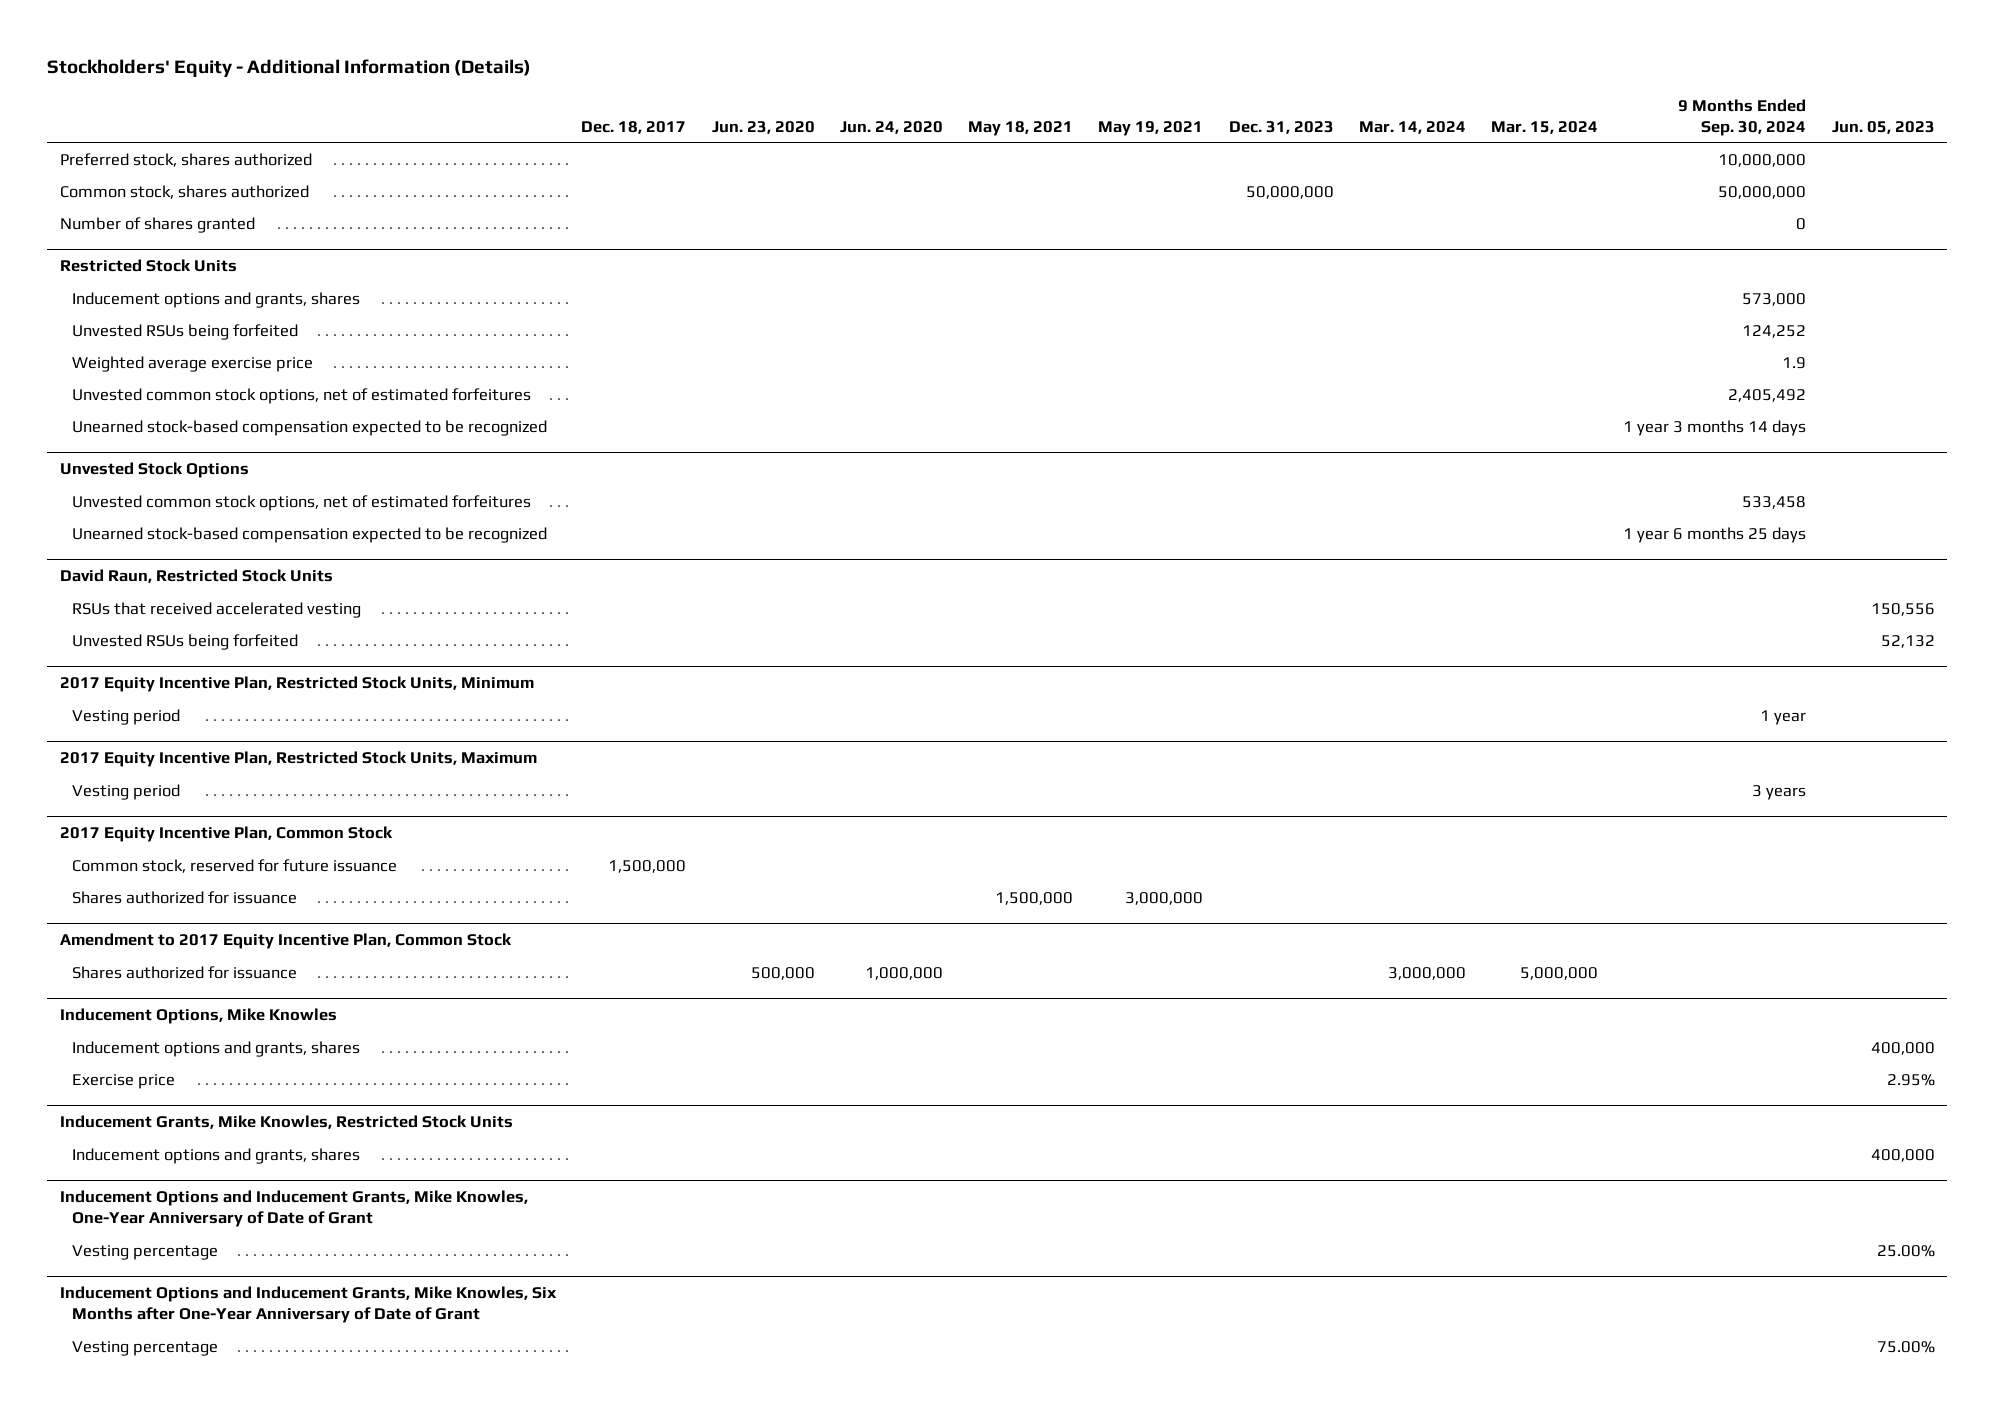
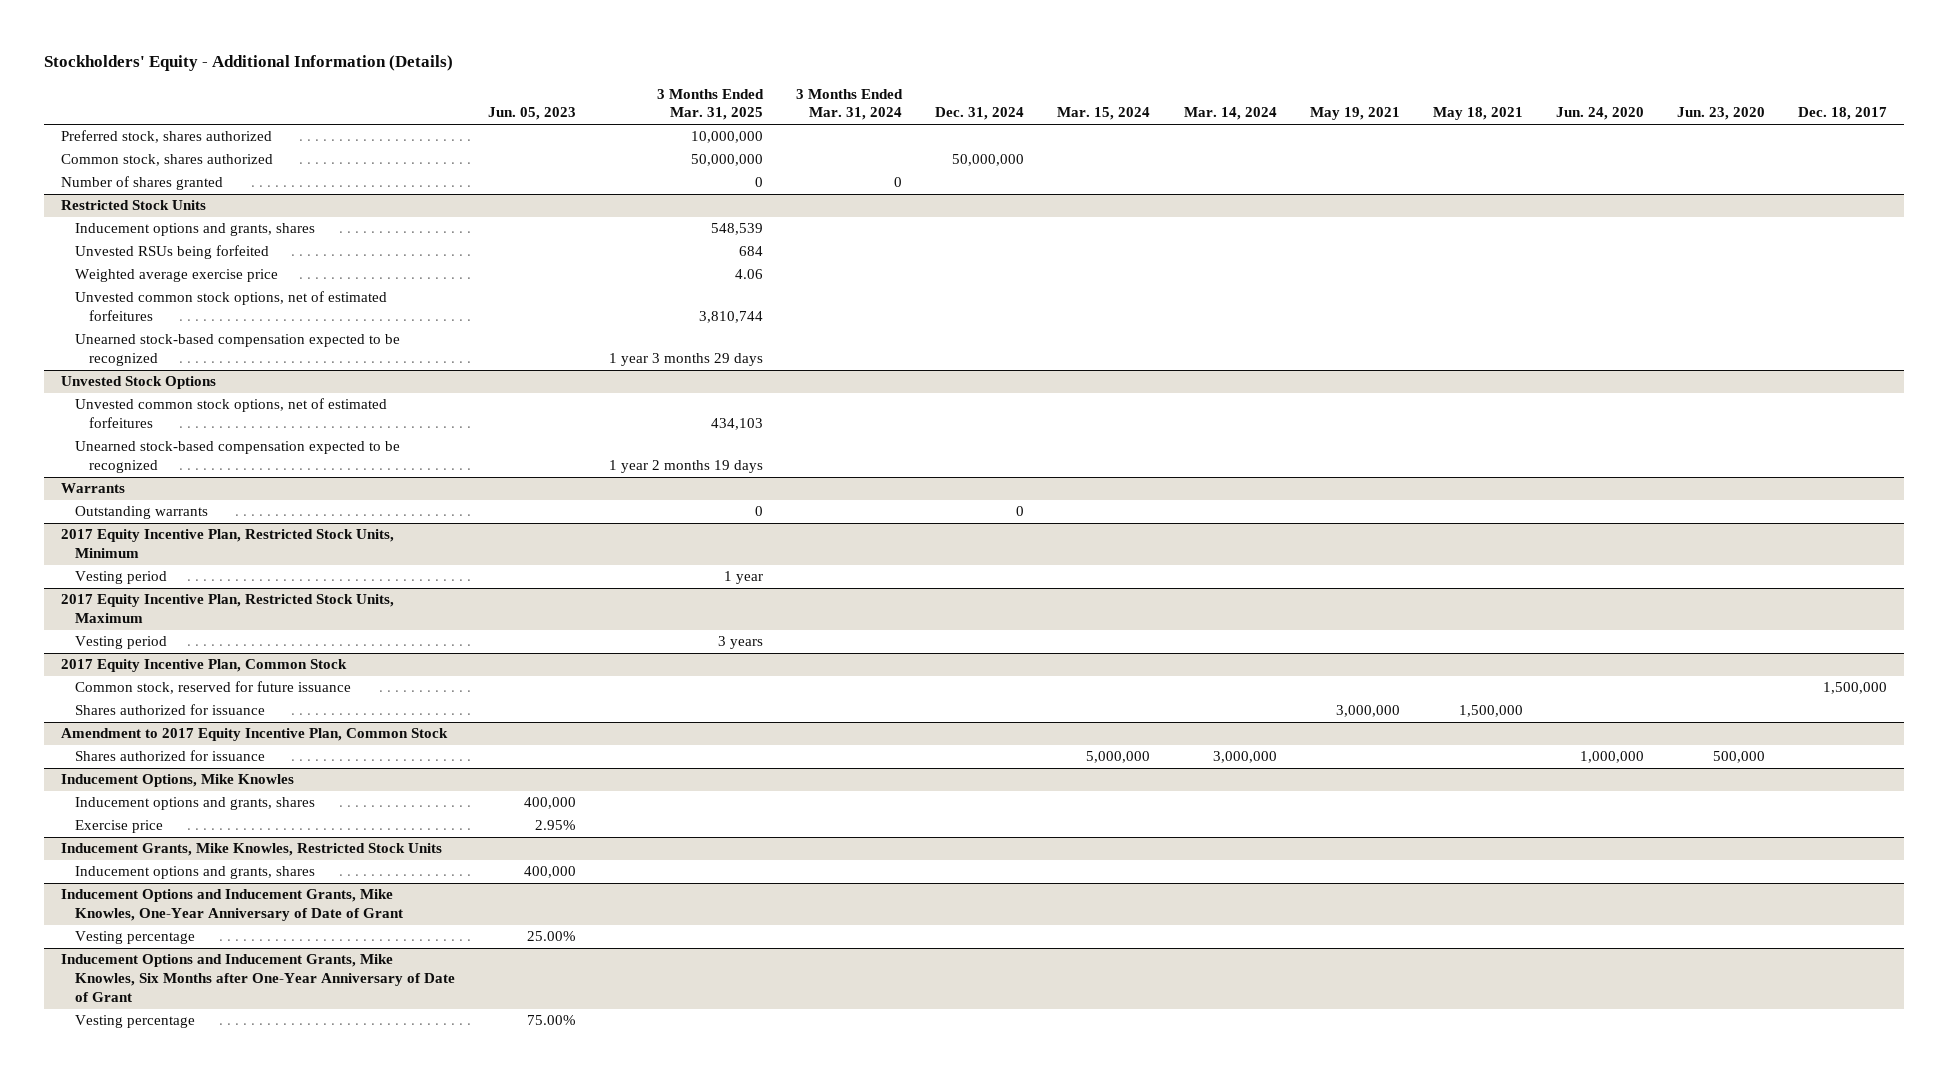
[1228,120,1334,134] Dec. 31, 2023 -> none
[1678,98,1807,136] 9 Months Ended Sep. 30, 2024 -> none
none -> [657,88,765,121] 3 Months Ended Mar. 31, 2025
none -> [796,88,904,121] 3 Months Ended Mar. 31, 2024
none -> [935,107,1025,121] Dec. 31, 2024
[59,568,333,583] David Raun, Restricted Stock Units -> none
[72,601,362,618] RSUs that received accelerated vesting -> none
[72,633,299,650] Unvested RSUs being forfeited -> none
none -> [60,483,125,494] Warrants
none -> [74,506,208,520] Outstanding warrants

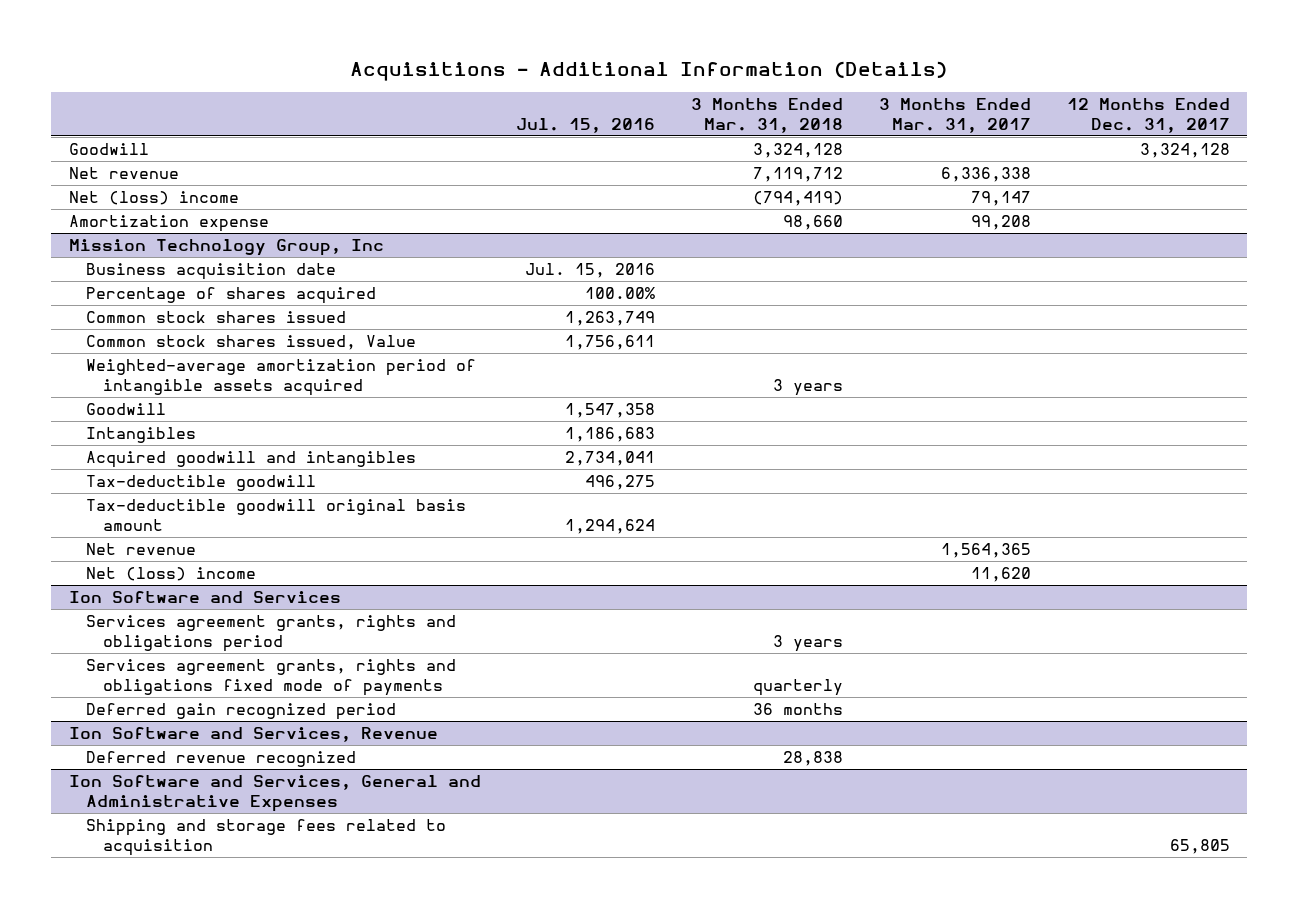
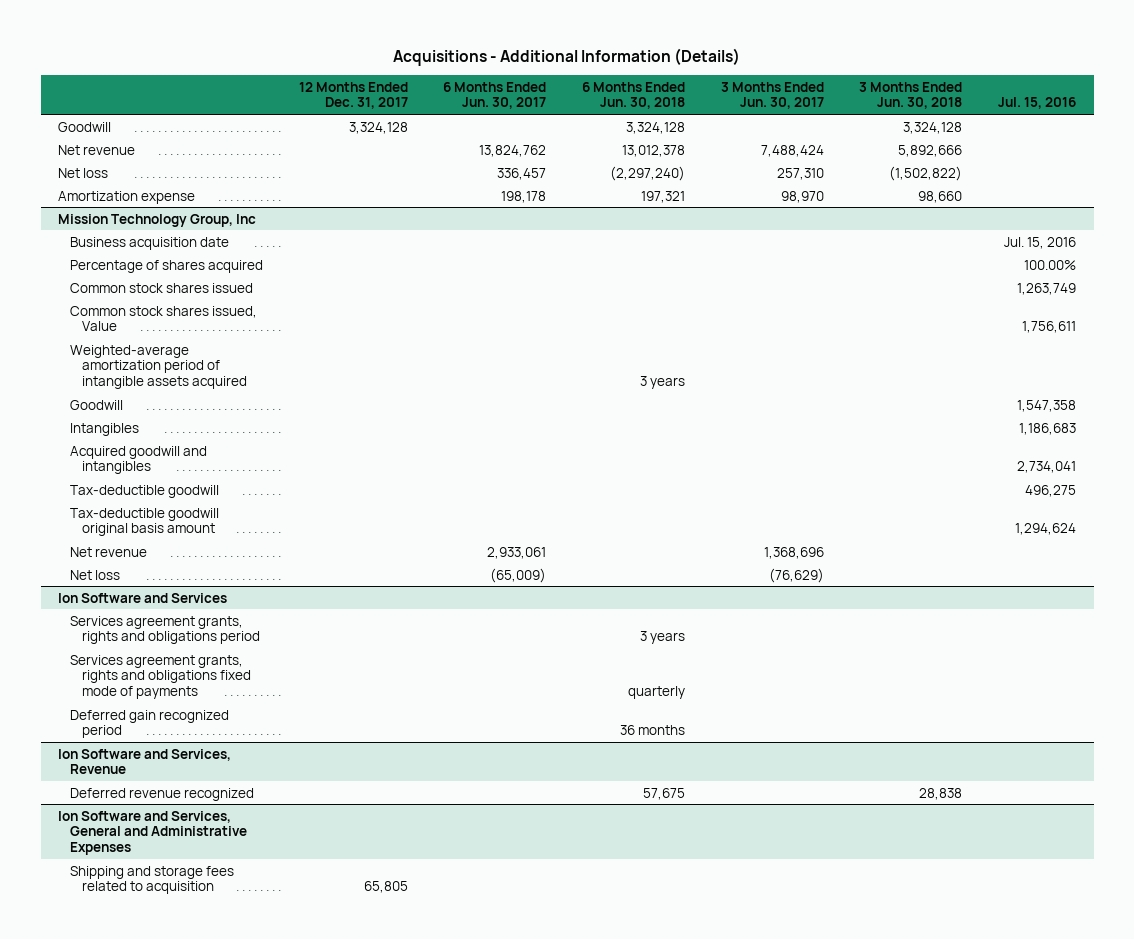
[691,98,844,133] 3 Months Ended Mar. 31, 2018 -> none
[878,98,1031,133] 3 Months Ended Mar. 31, 2017 -> none
none -> [443,81,547,110] 6 Months Ended Jun. 30, 2017
none -> [581,81,685,110] 6 Months Ended Jun. 30, 2018
none -> [720,81,824,110] 3 Months Ended Jun. 30, 2017
none -> [859,81,963,110] 3 Months Ended Jun. 30, 2018
[68,191,239,206] Net (loss) income -> [58,167,109,178] Net loss
[85,567,256,582] Net (loss) income -> [70,569,121,580] Net loss

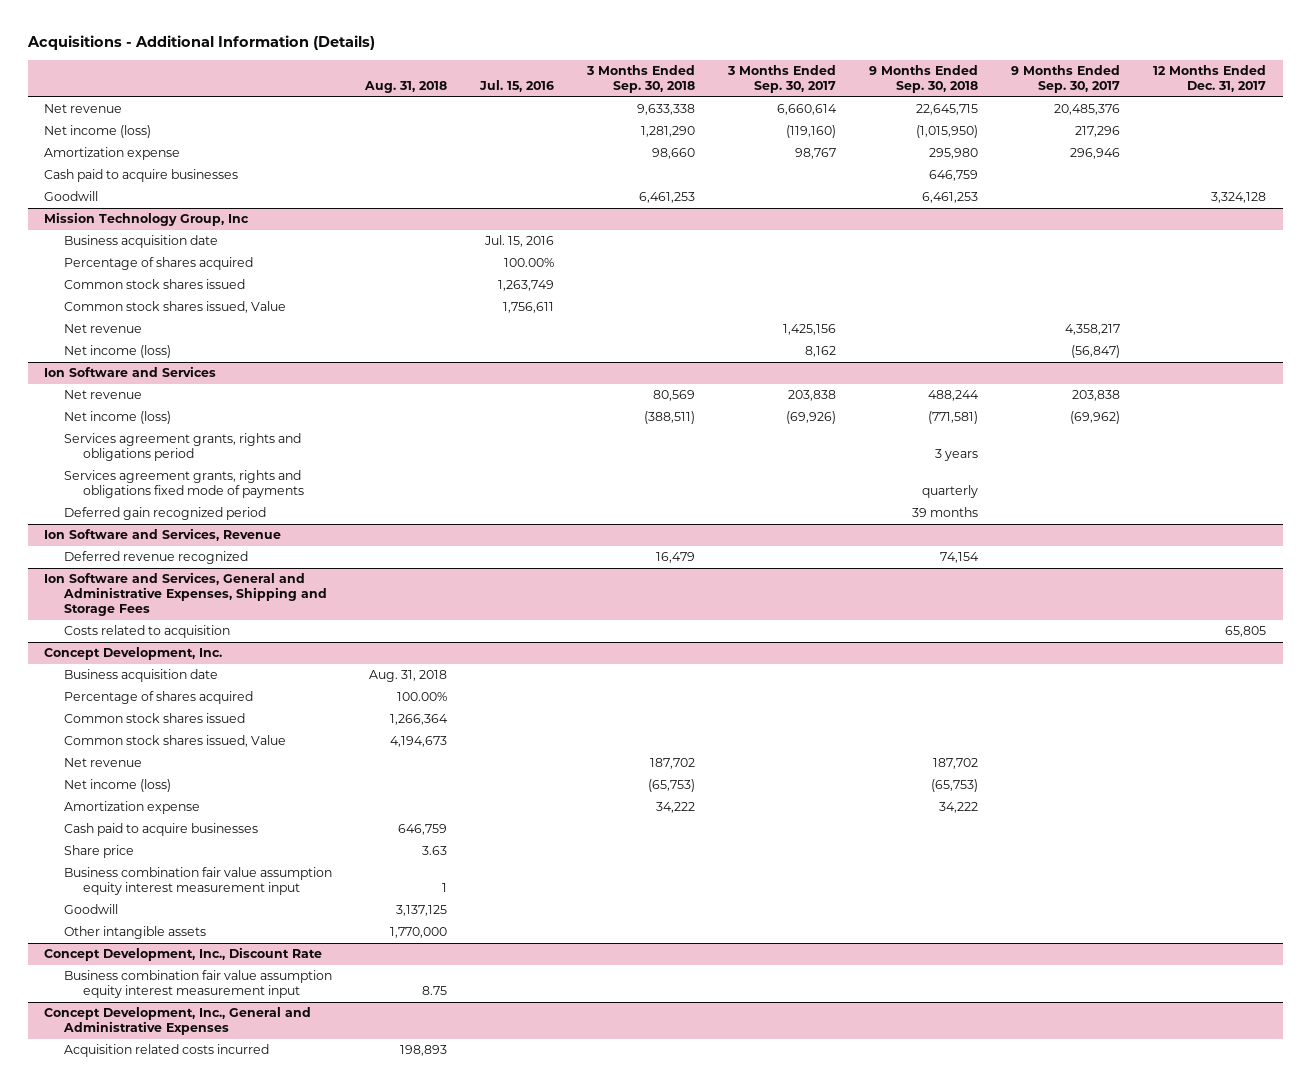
[443,81,547,110] 6 Months Ended Jun. 30, 2017 -> none
[581,81,685,110] 6 Months Ended Jun. 30, 2018 -> none
[720,81,824,110] 3 Months Ended Jun. 30, 2017 -> none
[859,81,963,110] 3 Months Ended Jun. 30, 2018 -> none
none -> [363,81,447,94] Aug. 31, 2018
none -> [586,65,696,94] 3 Months Ended Sep. 30, 2018
none -> [727,65,837,94] 3 Months Ended Sep. 30, 2017
none -> [869,65,979,94] 9 Months Ended Sep. 30, 2018
none -> [1011,65,1121,94] 9 Months Ended Sep. 30, 2017
[58,167,109,178] Net loss -> [44,125,152,139] Net income (loss)
none -> [44,169,239,183] Cash paid to acquire businesses
[58,121,112,132] Goodwill -> [44,191,99,202] Goodwill
[70,344,247,390] Weighted-average amortization period of intangible assets acquired -> none
[70,399,124,410] Goodwill -> none
[70,422,140,436] Intangibles -> none
[70,445,208,475] Acquired goodwill and intangibles -> none
[70,484,220,498] Tax-deductible goodwill -> none
[70,507,220,537] Tax-deductible goodwill original basis amount -> none
[70,569,121,580] Net loss -> [63,345,171,359] Net income (loss)
none -> [63,390,142,400] Net revenue
none -> [63,411,171,425] Net income (loss)
[58,810,248,856] Ion Software and Services, General and Administrative Expenses -> [44,572,327,617] Ion Software and Services, General and Administrative Expenses, Shipping and Storage Fees
[70,865,235,895] Shipping and storage fees related to acquisition -> [63,625,230,639] Costs related to acquisition
none -> [44,647,223,661] Concept Development, Inc.
none -> [63,669,218,683] Business acquisition date
none -> [63,691,253,705] Percentage of shares acquired
none -> [63,713,245,724] Common stock shares issued
none -> [63,735,286,748] Common stock shares issued, Value
none -> [63,758,142,768] Net revenue
none -> [63,779,171,793] Net income (loss)
none -> [63,801,200,815] Amortization expense
none -> [63,823,258,837] Cash paid to acquire businesses
none -> [63,845,134,859] Share price
none -> [63,867,332,896] Business combination fair value assumption equity interest measurement input
none -> [63,904,118,915] Goodwill
none -> [63,926,206,940] Other intangible assets
none -> [44,947,323,962] Concept Development, Inc., Discount Rate
none -> [63,970,332,999] Business combination fair value assumption equity interest measurement input
none -> [44,1007,312,1036] Concept Development, Inc., General and Administrative Expenses
none -> [63,1044,269,1058] Acquisition related costs incurred

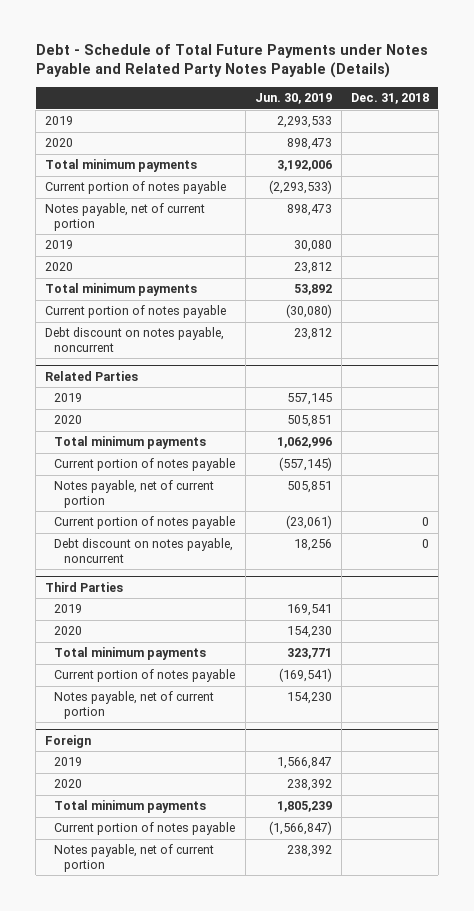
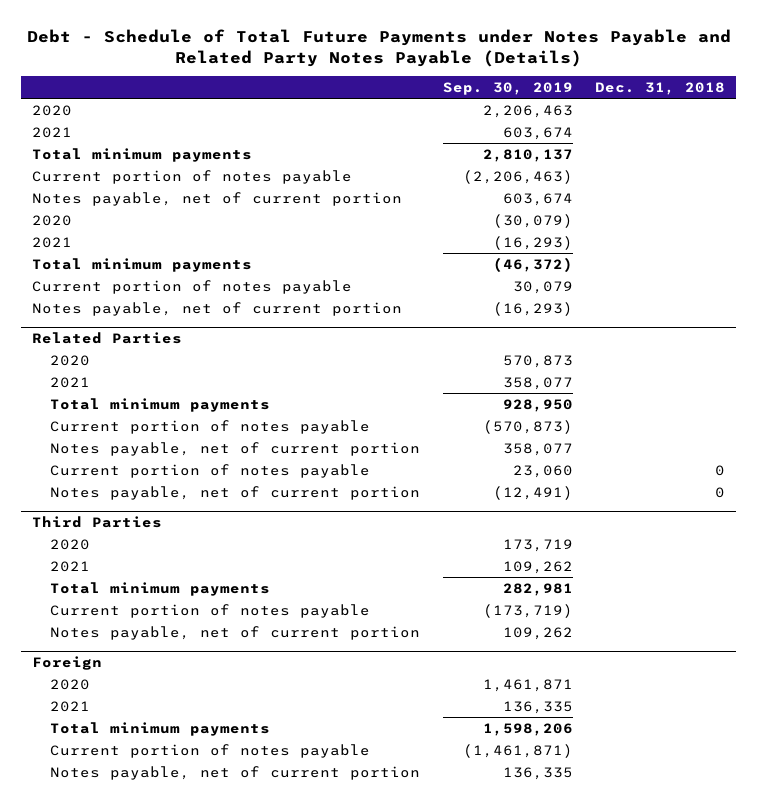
[254,93,332,105] Jun. 30, 2019 -> none
none -> [442,81,573,95] Sep. 30, 2019
[45,116,74,126] 2019 -> none
none -> [32,126,73,138] 2021
[45,240,74,250] 2019 -> none
none -> [32,236,73,248] 2021
[45,327,225,352] Debt discount on notes payable, noncurrent -> [32,301,403,316] Notes payable, net of current portion
[54,393,83,403] 2019 -> none
none -> [50,376,91,388] 2021
[54,538,234,563] Debt discount on notes payable, noncurrent -> [50,485,421,500] Notes payable, net of current portion
[54,604,83,614] 2019 -> none
none -> [50,560,91,572] 2021
[54,757,83,767] 2019 -> none
none -> [50,700,91,712] 2021

